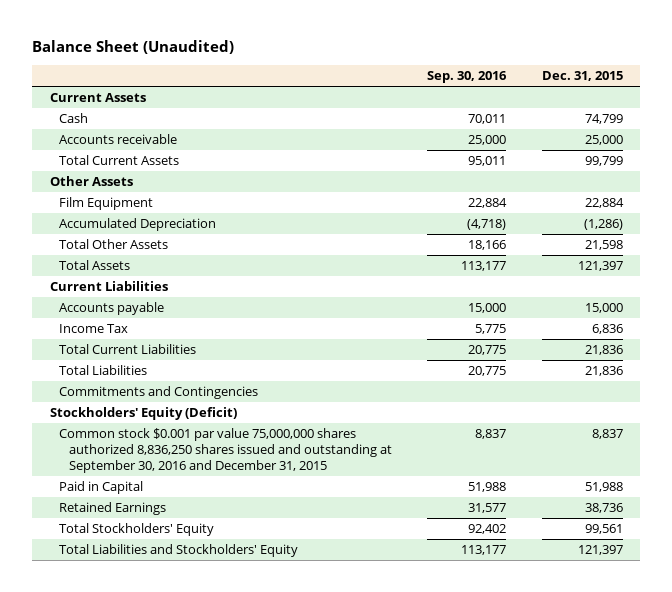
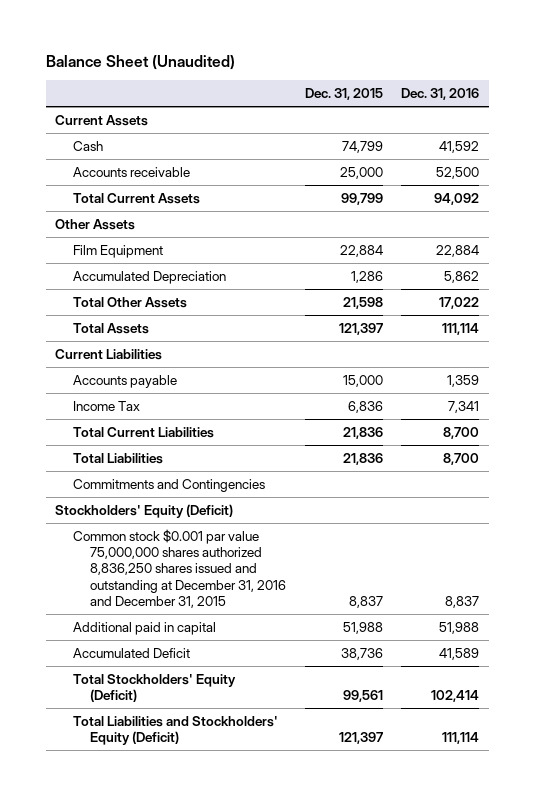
[427,71,508,84] Sep. 30, 2016 -> none
none -> [401,88,480,101] Dec. 31, 2016
[583,219,623,231] (1,286) -> [350,271,383,284] 1,286
[59,428,393,473] Common stock $0.001 par value 75,000,000 shares authorized 8,836,250 shares issued and outstanding at September 30, 2016 and December 31, 2015 -> [72,529,287,608] Common stock $0.001 par value 75,000,000 shares authorized 8,836,250 shares issued and outstanding at December 31, 2016 and December 31, 2015
[59,481,144,495] Paid in Capital -> [72,622,216,636] Additional paid in capital
[59,502,167,516] Retained Earnings -> [72,648,190,659] Accumulated Deficit
[59,523,215,537] Total Stockholders' Equity -> [72,674,236,703] Total Stockholders' Equity (Deficit)
[59,544,299,558] Total Liabilities and Stockholders' Equity -> [72,716,278,746] Total Liabilities and Stockholders' Equity (Deficit)

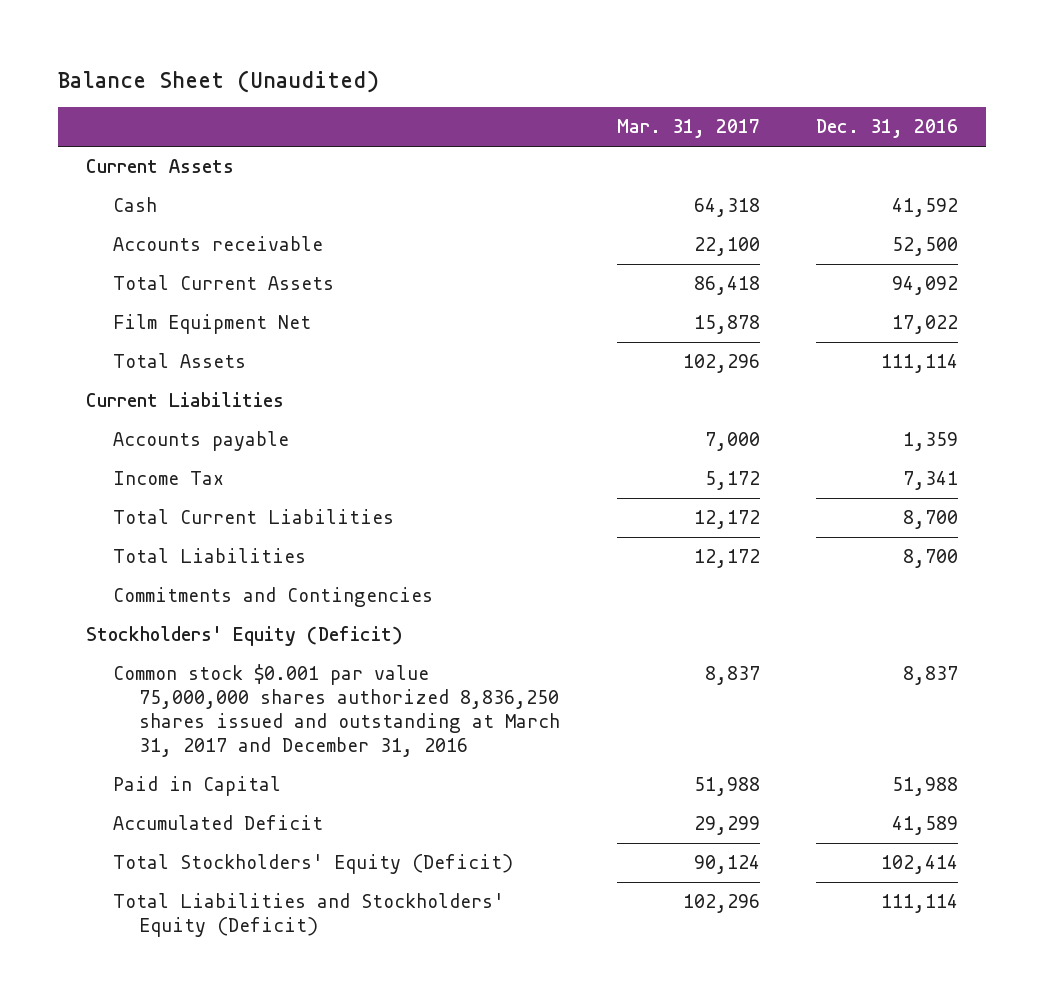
[304,88,383,101] Dec. 31, 2015 -> none
none -> [616,119,760,139] Mar. 31, 2017
[55,219,136,231] Other Assets -> none
[72,271,226,285] Accumulated Depreciation -> none
[72,297,187,309] Total Other Assets -> none
[72,245,163,259] Film Equipment -> [112,314,311,335] Film Equipment Net
[436,245,480,258] 22,884 -> [892,315,959,335] 17,022
[72,529,287,608] Common stock $0.001 par value 75,000,000 shares authorized 8,836,250 shares issued and outstanding at December 31, 2016 and December 31, 2015 -> [112,664,561,758] Common stock $0.001 par value 75,000,000 shares authorized 8,836,250 shares issued and outstanding at March 31, 2017 and December 31, 2016
[72,622,216,636] Additional paid in capital -> [112,776,281,797] Paid in Capital

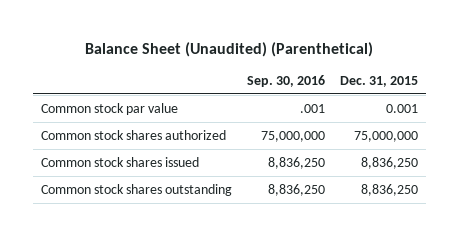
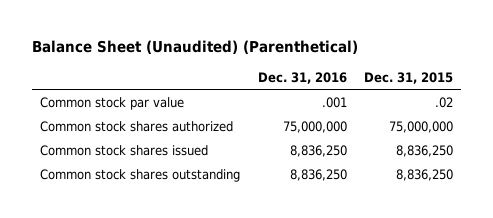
[246,74,325,87] Sep. 30, 2016 -> none
none -> [257,71,347,84] Dec. 31, 2016
[386,103,419,113] 0.001 -> [434,96,453,108] .02

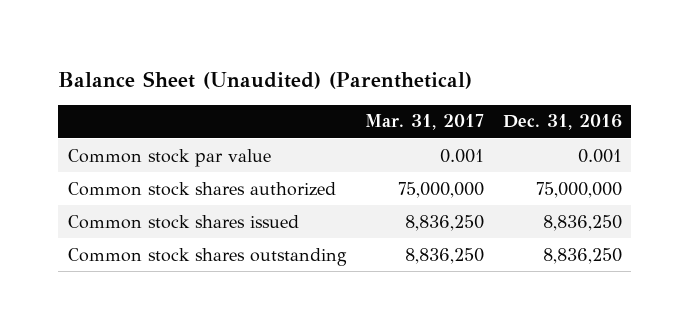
[363,71,453,84] Dec. 31, 2015 -> none
none -> [364,114,484,131] Mar. 31, 2017
[321,96,347,108] .001 -> [577,148,622,163] 0.001

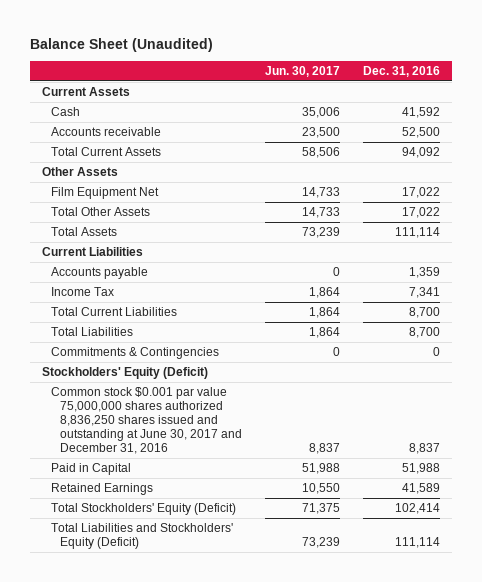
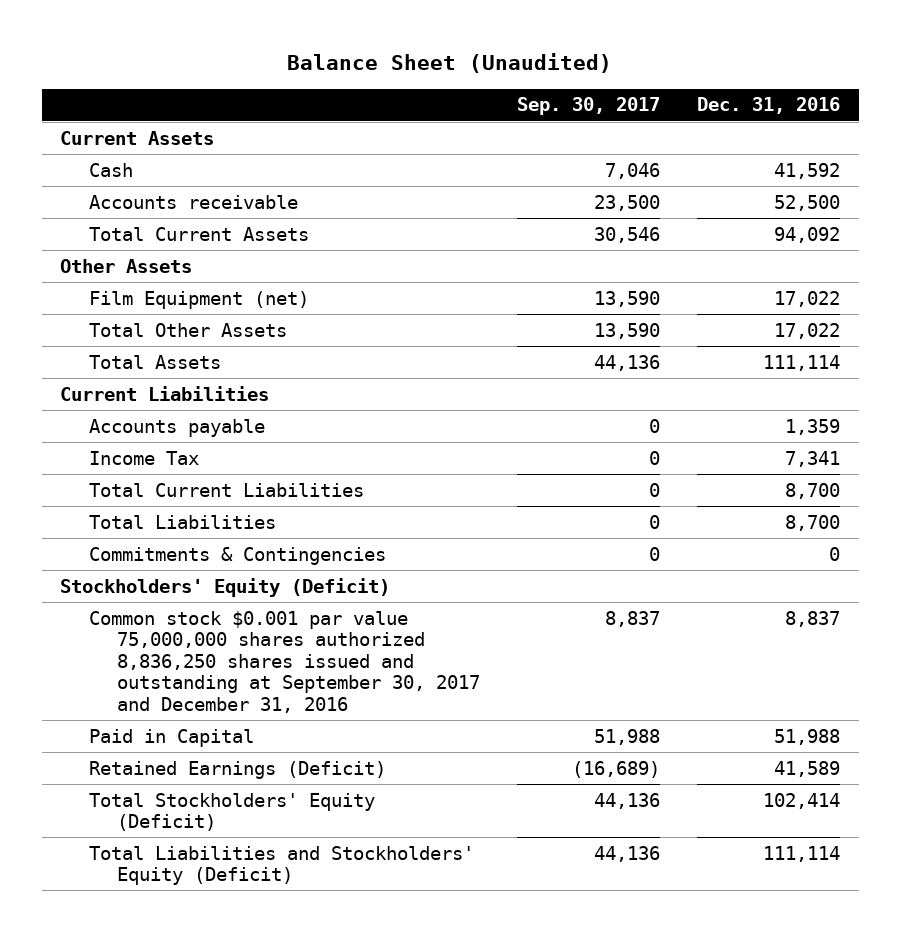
[265,65,341,77] Jun. 30, 2017 -> none
none -> [517,97,661,116] Sep. 30, 2017
[50,187,159,200] Film Equipment Net -> [88,290,309,309] Film Equipment (net)
[50,387,243,455] Common stock $0.001 par value 75,000,000 shares authorized 8,836,250 shares issued and outstanding at June 30, 2017 and December 31, 2016 -> [88,610,481,713] Common stock $0.001 par value 75,000,000 shares authorized 8,836,250 shares issued and outstanding at September 30, 2017 and December 31, 2016
[50,483,153,496] Retained Earnings -> [88,760,386,779] Retained Earnings (Deficit)

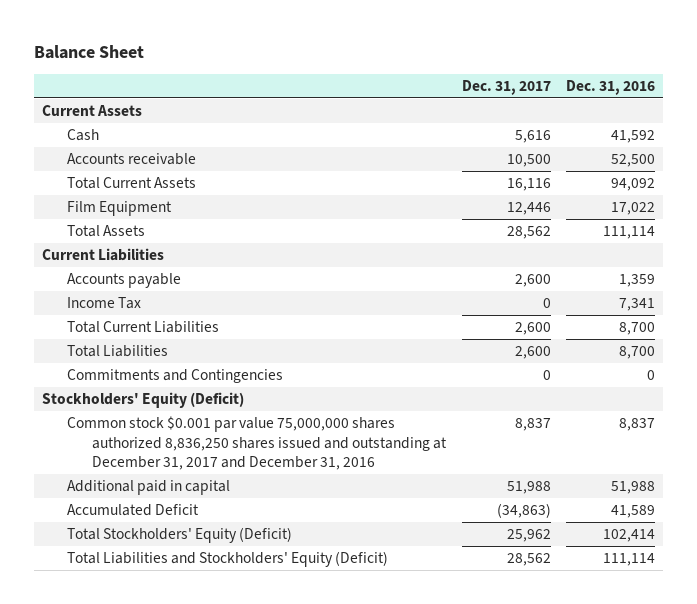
[287,53,613,74] Balance Sheet (Unaudited) -> [33,45,144,60] Balance Sheet
[517,97,661,116] Sep. 30, 2017 -> none
none -> [461,79,551,95] Dec. 31, 2017
[60,258,193,273] Other Assets -> none
[88,322,287,337] Total Other Assets -> none
[88,290,309,309] Film Equipment (net) -> [66,201,172,217] Film Equipment
[88,546,386,565] Commitments & Contingencies -> [66,369,283,384] Commitments and Contingencies
[88,610,481,713] Common stock $0.001 par value 75,000,000 shares authorized 8,836,250 shares issued and outstanding at September 30, 2017 and December 31, 2016 -> [66,416,447,470] Common stock $0.001 par value 75,000,000 shares authorized 8,836,250 shares issued and outstanding at December 31, 2017 and December 31, 2016
[88,728,254,747] Paid in Capital -> [66,480,230,496] Additional paid in capital
[88,760,386,779] Retained Earnings (Deficit) -> [66,504,199,517] Accumulated Deficit

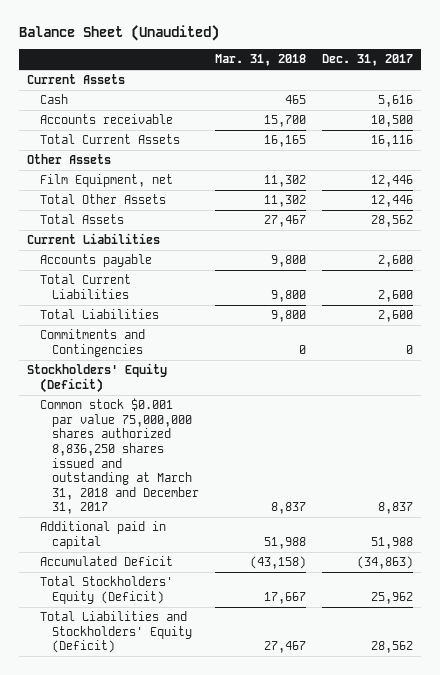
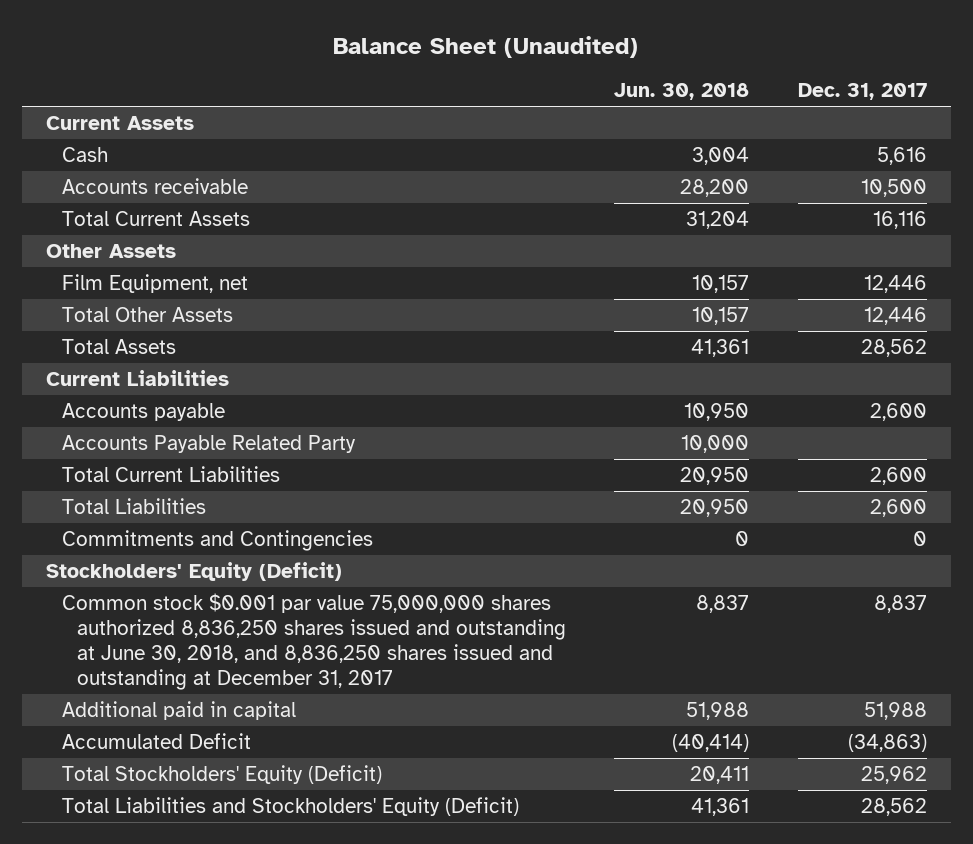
[214,54,306,67] Mar. 31, 2018 -> none
none -> [614,83,750,101] Jun. 30, 2018
none -> [61,434,356,453] Accounts Payable Related Party
[39,398,199,515] Common stock $0.001 par value 75,000,000 shares authorized 8,836,250 shares issued and outstanding at March 31, 2018 and December 31, 2017 -> [61,592,567,690] Common stock $0.001 par value 75,000,000 shares authorized 8,836,250 shares issued and outstanding at June 30, 2018, and 8,836,250 shares issued and outstanding at December 31, 2017

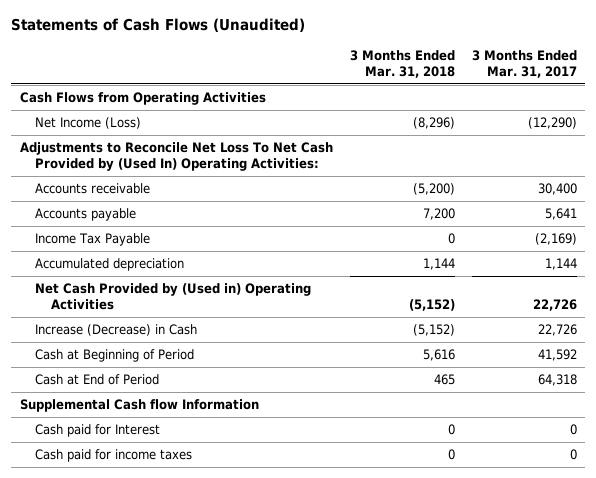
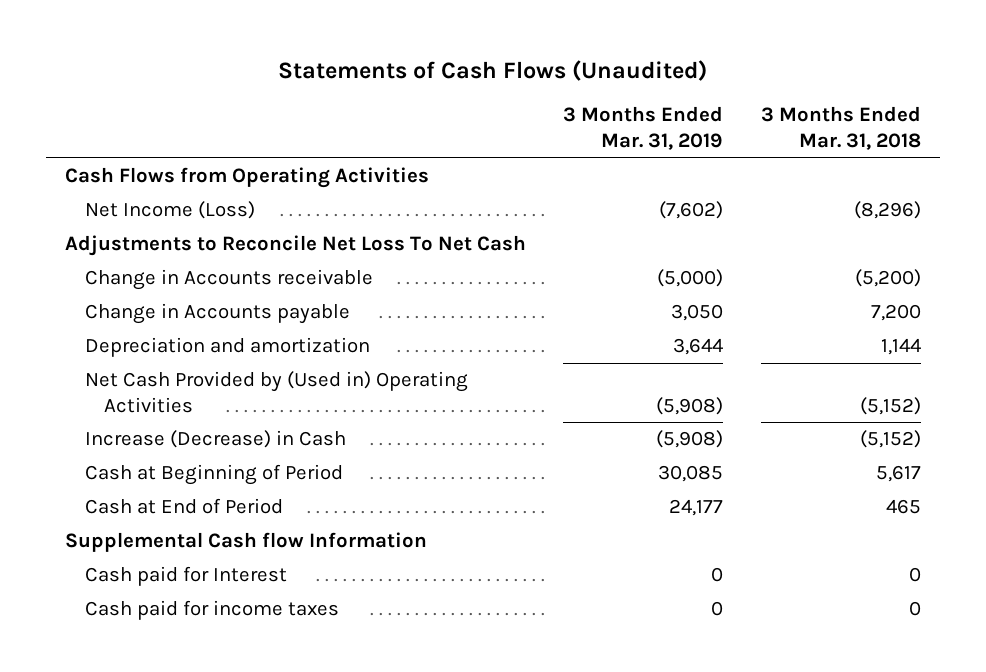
[471,49,577,78] 3 Months Ended Mar. 31, 2017 -> none
none -> [563,106,724,151] 3 Months Ended Mar. 31, 2019
[35,233,151,247] Income Tax Payable -> none
[19,142,333,171] Adjustments to Reconcile Net Loss To Net Cash Provided by (Used In) Operating Activities: -> [65,235,527,257] Adjustments to Reconcile Net Loss To Net Cash
[35,183,151,195] Accounts receivable -> [84,269,373,291] Change in Accounts receivable
[35,208,137,222] Accounts payable -> [84,303,350,325] Change in Accounts payable
[35,258,185,272] Accumulated depreciation -> [84,337,370,358] Depreciation and amortization
[422,349,455,362] 5,616 -> [875,465,921,483] 5,617

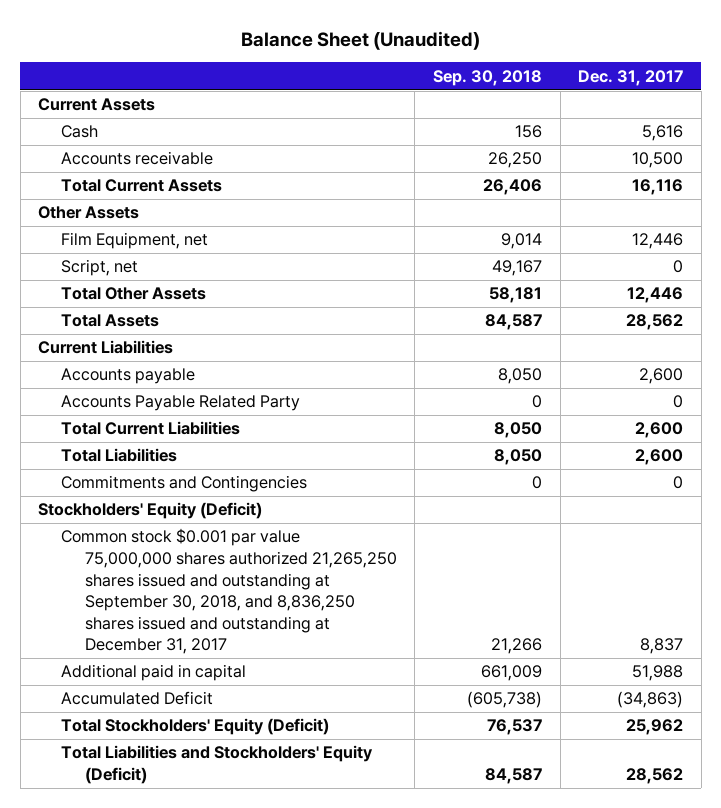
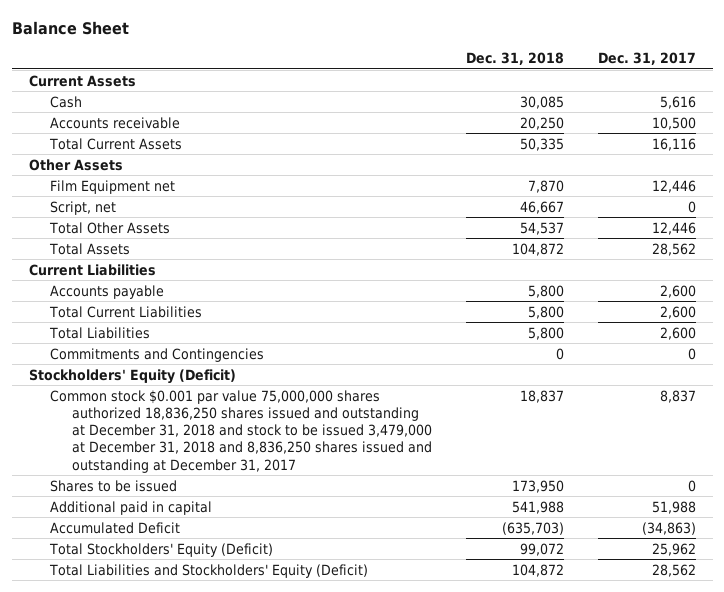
[240,30,480,50] Balance Sheet (Unaudited) -> [11,20,129,35] Balance Sheet
[432,69,542,86] Sep. 30, 2018 -> none
none -> [466,52,565,66] Dec. 31, 2018
[61,232,209,250] Film Equipment, net -> [50,179,176,194] Film Equipment net
[61,395,301,412] Accounts Payable Related Party -> none
[61,528,397,655] Common stock $0.001 par value 75,000,000 shares authorized 21,265,250 shares issued and outstanding at September 30, 2018, and 8,836,250 shares issued and outstanding at December 31, 2017 -> [50,389,433,473] Common stock $0.001 par value 75,000,000 shares authorized 18,836,250 shares issued and outstanding at December 31, 2018 and stock to be issued 3,479,000 at December 31, 2018 and 8,836,250 shares issued and outstanding at December 31, 2017
none -> [50,479,178,492] Shares to be issued

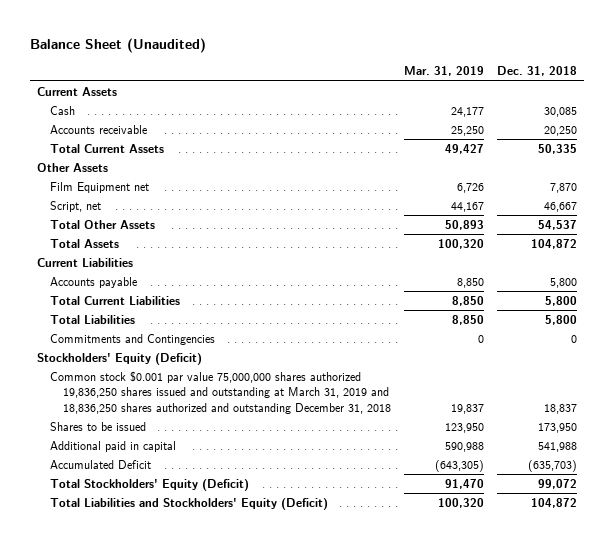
[11,20,129,35] Balance Sheet -> [30,38,207,54] Balance Sheet (Unaudited)
[597,52,696,66] Dec. 31, 2017 -> none
none -> [404,66,485,77] Mar. 31, 2019
[50,389,433,473] Common stock $0.001 par value 75,000,000 shares authorized 18,836,250 shares issued and outstanding at December 31, 2018 and stock to be issued 3,479,000 at December 31, 2018 and 8,836,250 shares issued and outstanding at December 31, 2017 -> [50,370,392,414] Common stock $0.001 par value 75,000,000 shares authorized 19,836,250 shares issued and outstanding at March 31, 2019 and 18,836,250 shares authorized and outstanding December 31, 2018

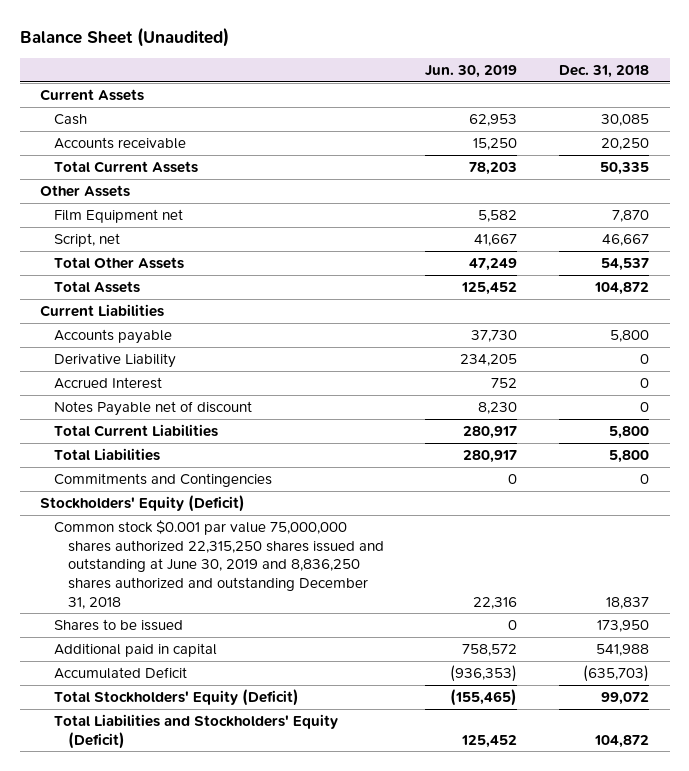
[404,66,485,77] Mar. 31, 2019 -> none
none -> [425,64,518,78] Jun. 30, 2019
none -> [54,352,177,368] Derivative Liability
none -> [54,376,163,389] Accrued Interest
none -> [54,400,253,416] Notes Payable net of discount
[50,370,392,414] Common stock $0.001 par value 75,000,000 shares authorized 19,836,250 shares issued and outstanding at March 31, 2019 and 18,836,250 shares authorized and outstanding December 31, 2018 -> [54,519,385,609] Common stock $0.001 par value 75,000,000 shares authorized 22,315,250 shares issued and outstanding at June 30, 2019 and 8,836,250 shares authorized and outstanding December 31, 2018

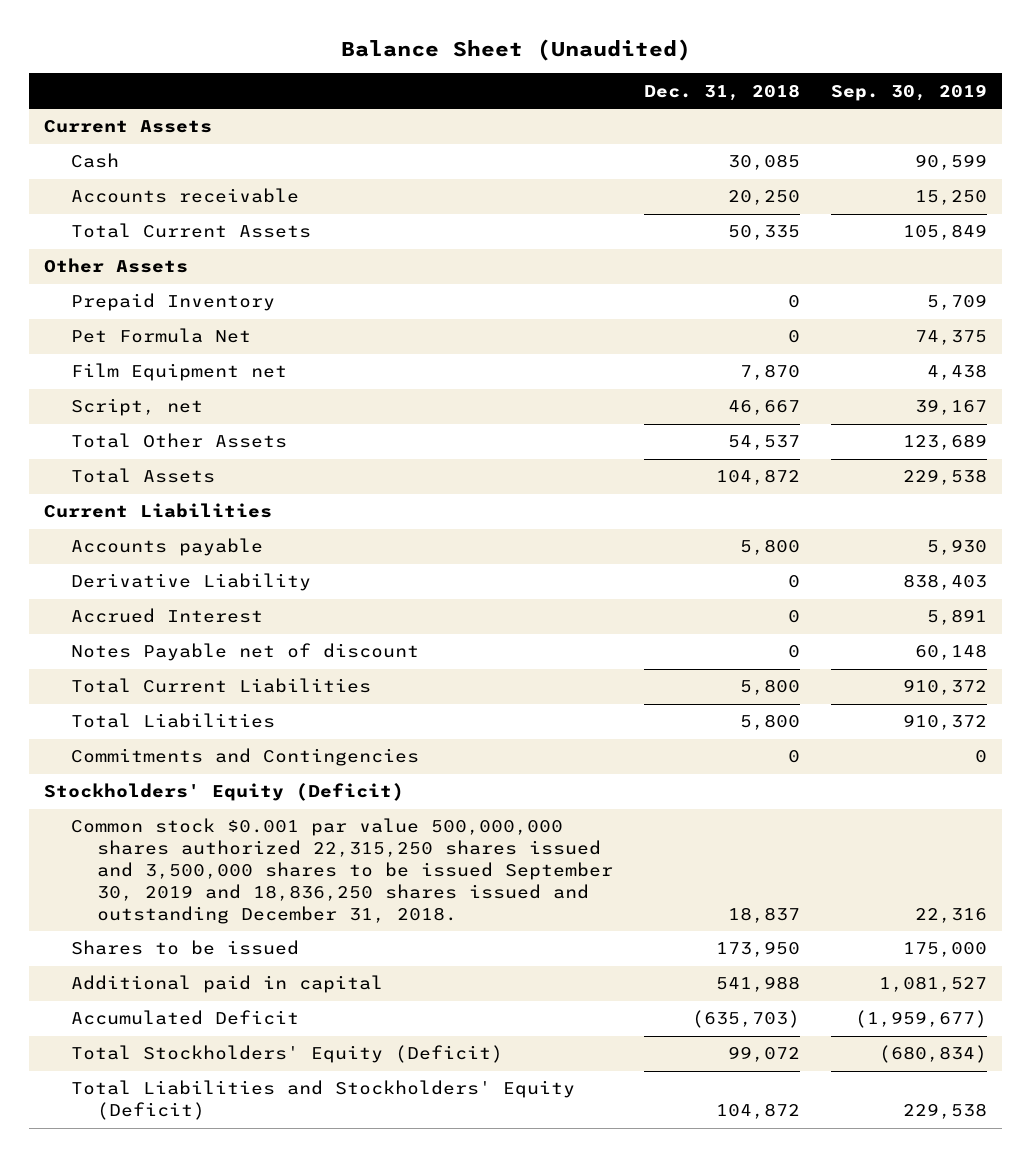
[425,64,518,78] Jun. 30, 2019 -> none
none -> [830,83,987,101] Sep. 30, 2019
none -> [70,293,275,312] Prepaid Inventory
none -> [70,328,251,344] Pet Formula Net
[54,519,385,609] Common stock $0.001 par value 75,000,000 shares authorized 22,315,250 shares issued and outstanding at June 30, 2019 and 8,836,250 shares authorized and outstanding December 31, 2018 -> [70,818,614,924] Common stock $0.001 par value 500,000,000 shares authorized 22,315,250 shares issued and 3,500,000 shares to be issued September 30, 2019 and 18,836,250 shares issued and outstanding December 31, 2018.

